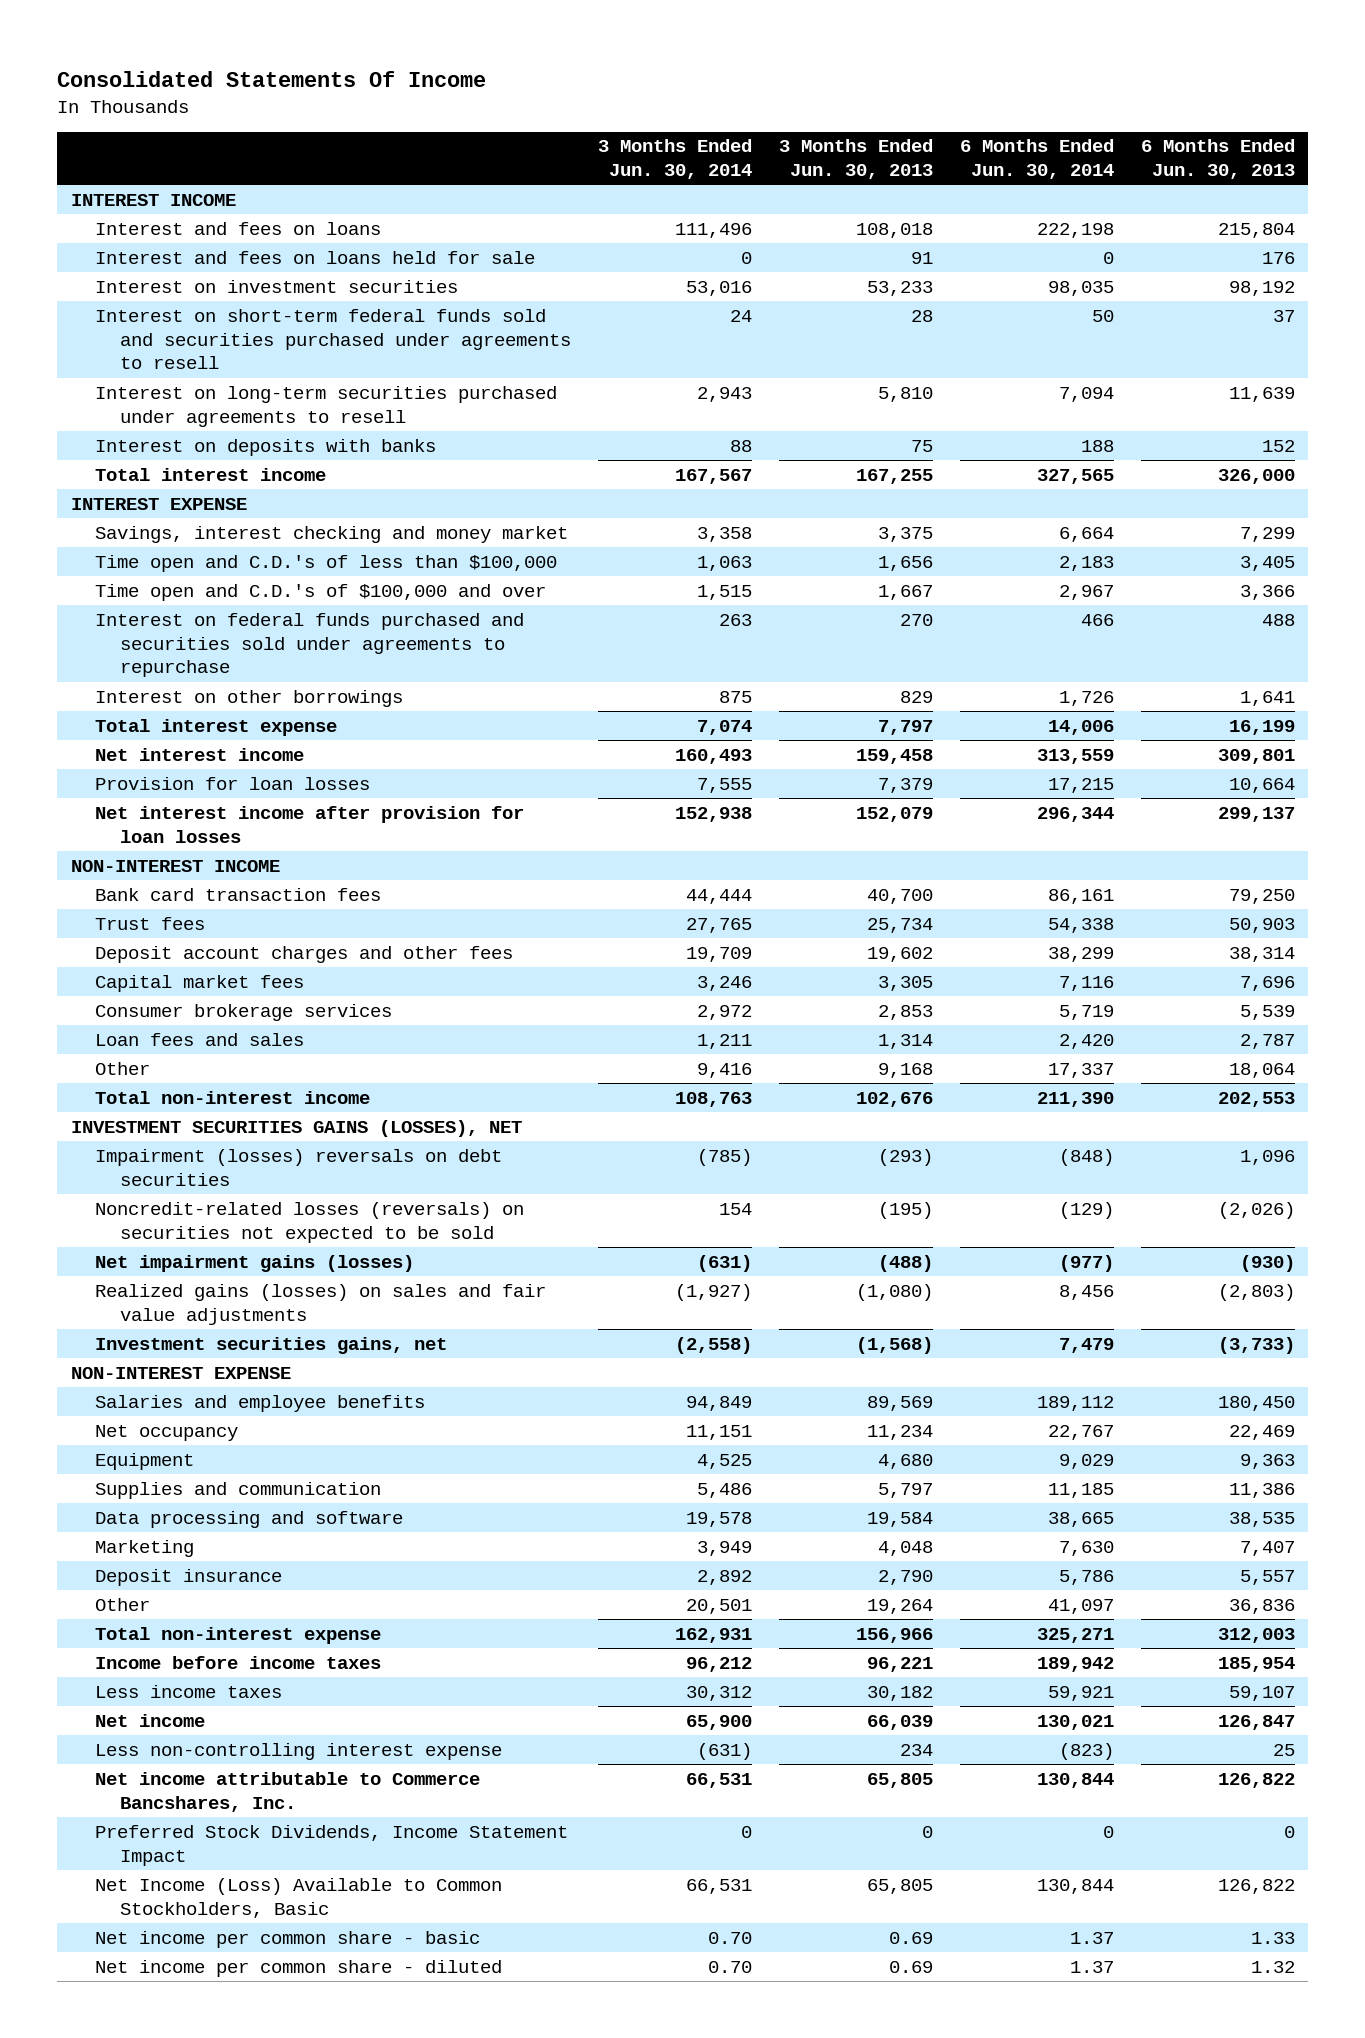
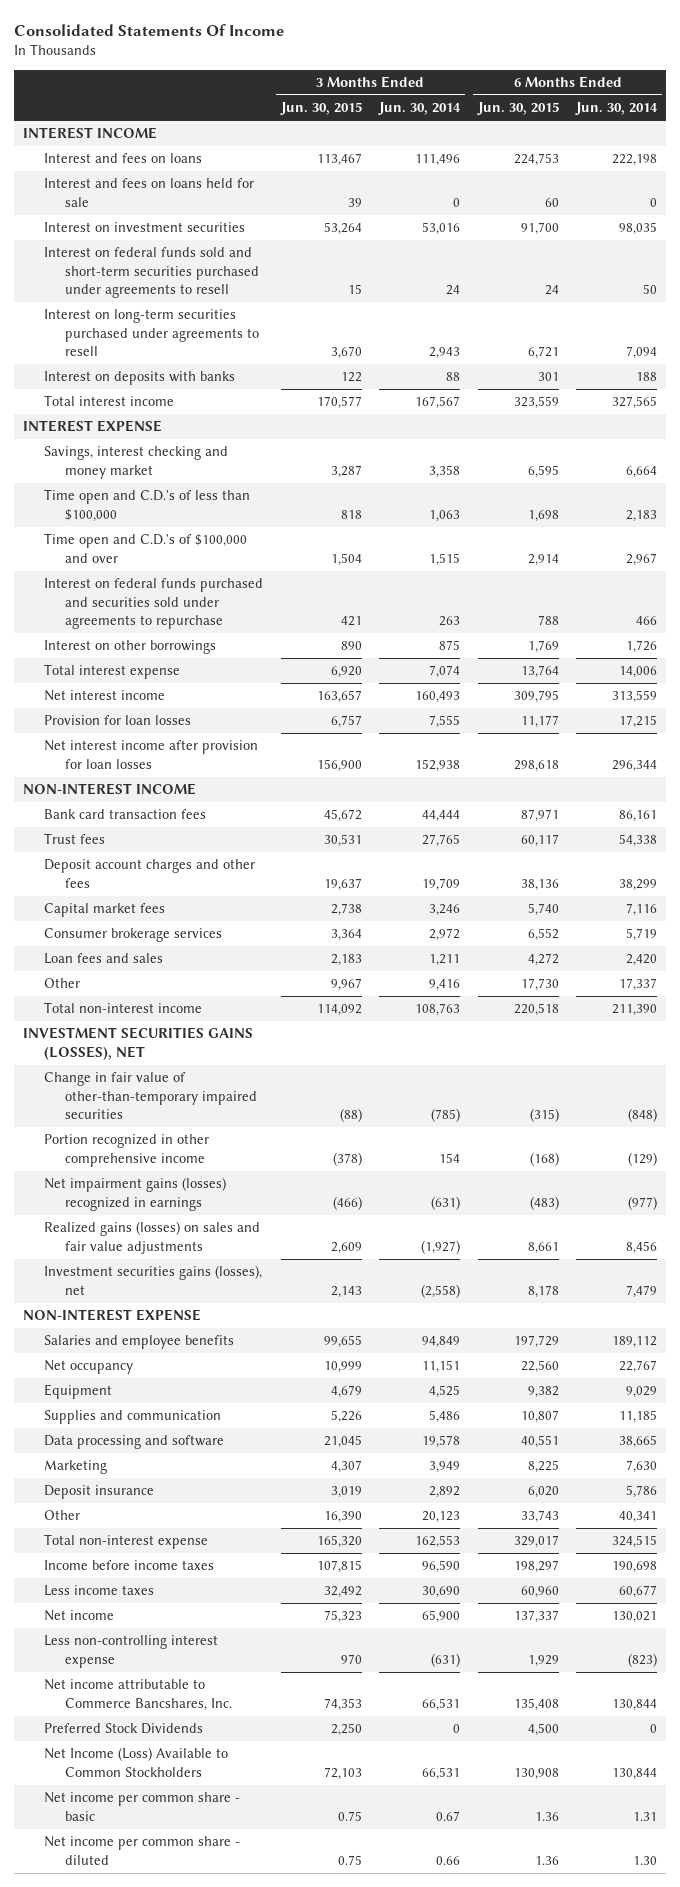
[778,139,933,180] 3 Months Ended Jun. 30, 2013 -> none
[1140,139,1295,180] 6 Months Ended Jun. 30, 2013 -> none
none -> [279,102,362,116] Jun. 30, 2015
none -> [476,102,559,116] Jun. 30, 2015
[95,308,571,370] Interest on short-term federal funds sold and securities purchased under agreements to resell -> [43,247,260,299] Interest on federal funds sold and short-term securities purchased under agreements to resell
[95,1148,503,1186] Impairment (losses) reversals on debt securities -> [43,1072,258,1120] Change in fair value of other-than-temporary impaired securities
[95,1201,525,1243] Noncredit-related losses (reversals) on securities not expected to be sold -> [43,1134,209,1167] Portion recognized in other comprehensive income
[95,1254,415,1272] Net impairment gains (losses) -> [43,1177,226,1211] Net impairment gains (losses) recognized in earnings
[95,1336,448,1354] Investment securities gains, net -> [43,1265,262,1295] Investment securities gains (losses), net
[685,1598,752,1614] 20,501 -> [422,1511,461,1524] 20,123
[1047,1598,1114,1614] 41,097 -> [619,1511,658,1524] 40,341
[674,1627,752,1643] 162,931 -> [415,1535,461,1549] 162,553
[1036,1627,1114,1643] 325,271 -> [612,1535,658,1549] 324,515
[685,1656,752,1672] 96,212 -> [422,1560,461,1574] 96,590
[1036,1656,1114,1672] 189,942 -> [612,1561,658,1574] 190,698
[685,1685,752,1701] 30,312 -> [422,1586,461,1599] 30,690
[1047,1685,1114,1701] 59,921 -> [619,1585,658,1599] 60,677
[95,1824,569,1866] Preferred Stock Dividends, Income Statement Impact -> [43,1723,203,1735] Preferred Stock Dividends
[95,1877,503,1918] Net Income (Loss) Available to Common Stockholders, Basic -> [43,1747,228,1777] Net Income (Loss) Available to Common Stockholders
[707,1931,752,1944] 0.70 -> [436,1810,461,1821] 0.67
[1069,1931,1114,1944] 1.37 -> [633,1811,658,1821] 1.31
[707,1960,752,1973] 0.70 -> [436,1855,461,1865] 0.66
[1069,1960,1114,1973] 1.37 -> [633,1855,658,1865] 1.30

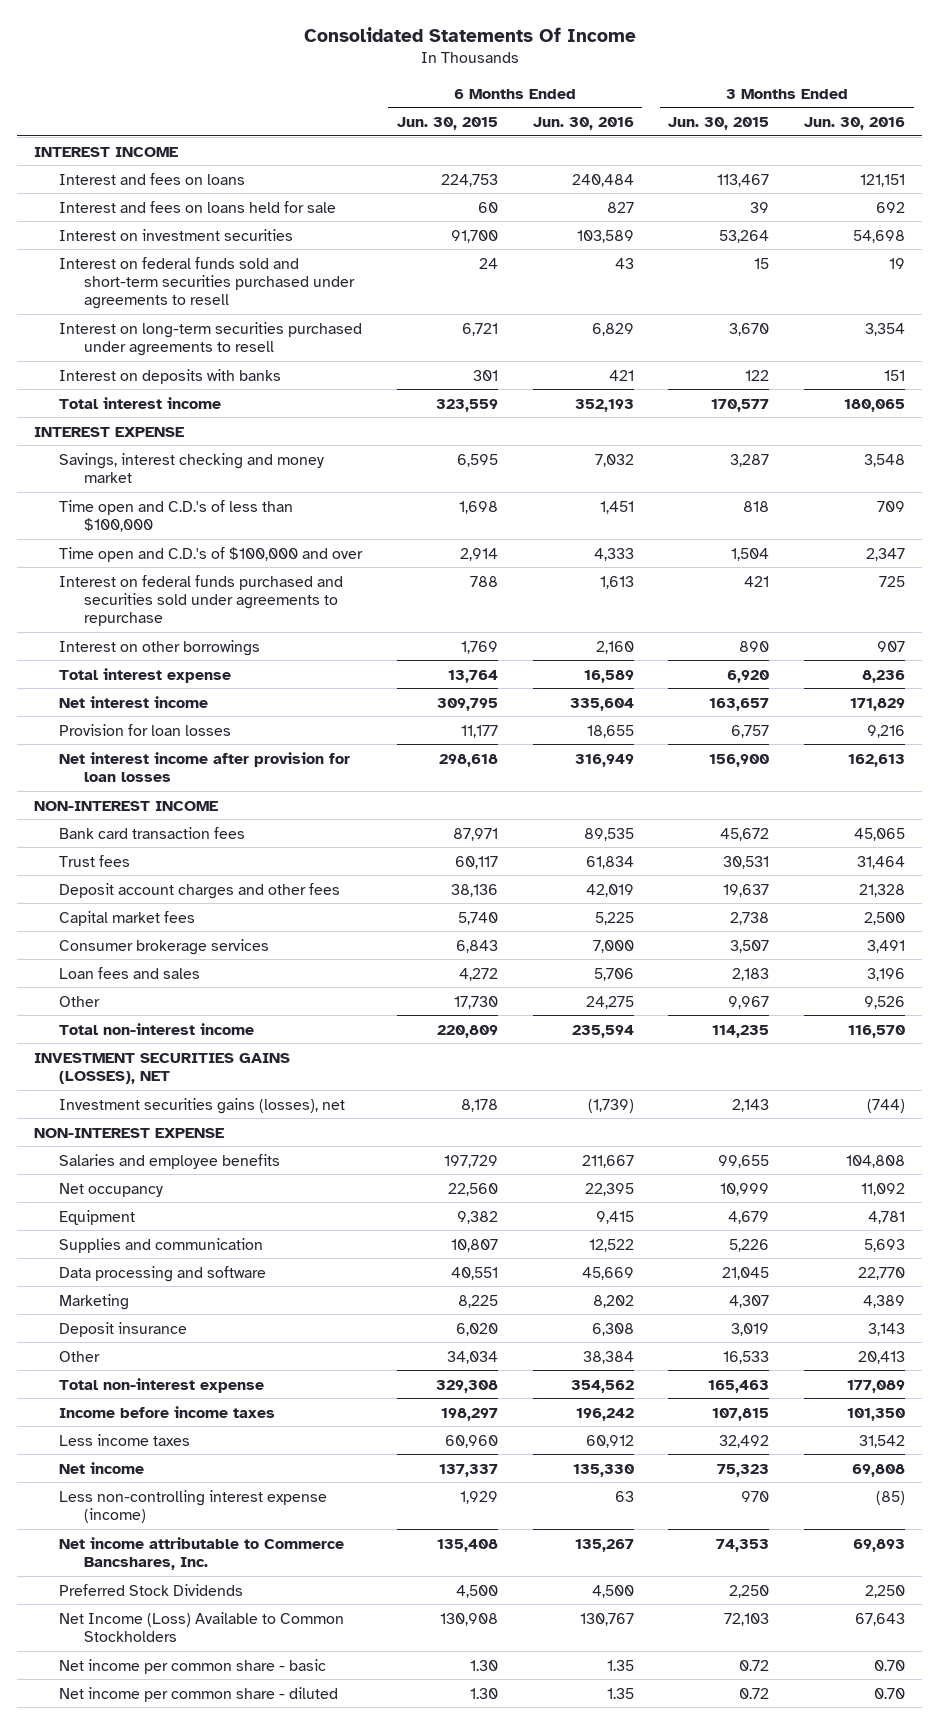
[378,102,462,116] Jun. 30, 2014 -> none
[575,102,659,116] Jun. 30, 2014 -> none
none -> [532,116,634,130] Jun. 30, 2016
none -> [804,116,906,130] Jun. 30, 2016
[330,929,362,942] 3,364 -> [730,939,770,953] 3,507
[527,928,559,942] 6,552 -> [456,939,499,953] 6,843
[316,1004,362,1017] 114,092 -> [712,1024,770,1038] 114,235
[513,1003,559,1017] 220,518 -> [437,1024,499,1038] 220,809
[43,1072,258,1120] Change in fair value of other-than-temporary impaired securities -> none
[43,1134,209,1167] Portion recognized in other comprehensive income -> none
[43,1177,226,1211] Net impairment gains (losses) recognized in earnings -> none
[43,1221,260,1254] Realized gains (losses) on sales and fair value adjustments -> none
[323,1511,362,1524] 16,390 -> [723,1350,770,1364] 16,533
[520,1510,559,1524] 33,743 -> [447,1350,499,1364] 34,034
[316,1535,362,1549] 165,320 -> [708,1379,770,1393] 165,463
[513,1535,559,1549] 329,017 -> [436,1379,499,1393] 329,308
[43,1635,218,1668] Less non-controlling interest expense -> [59,1489,328,1523] Less non-controlling interest expense (income)
[337,1810,362,1821] 0.75 -> [739,1659,770,1671] 0.72
[534,1811,559,1821] 1.36 -> [470,1659,499,1671] 1.30
[337,1854,362,1865] 0.75 -> [739,1687,770,1699] 0.72
[534,1855,559,1865] 1.36 -> [470,1687,499,1699] 1.30

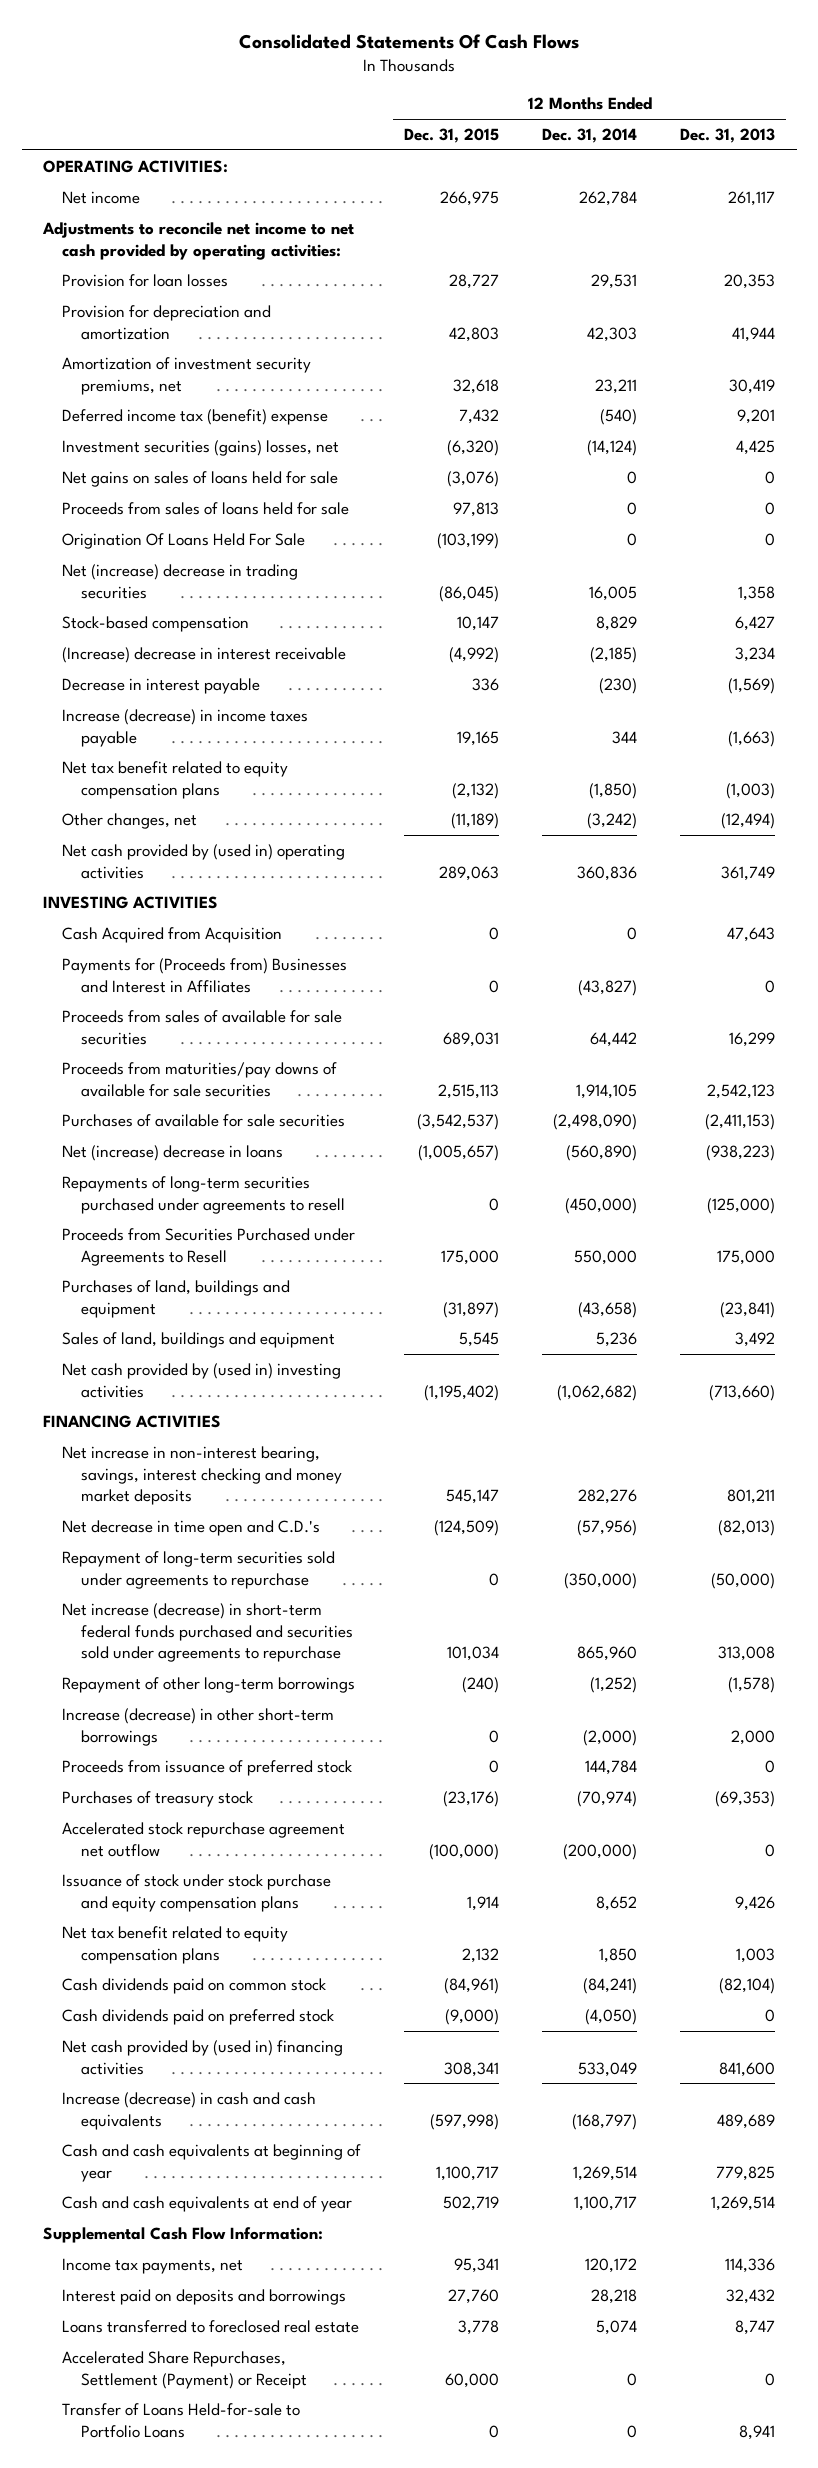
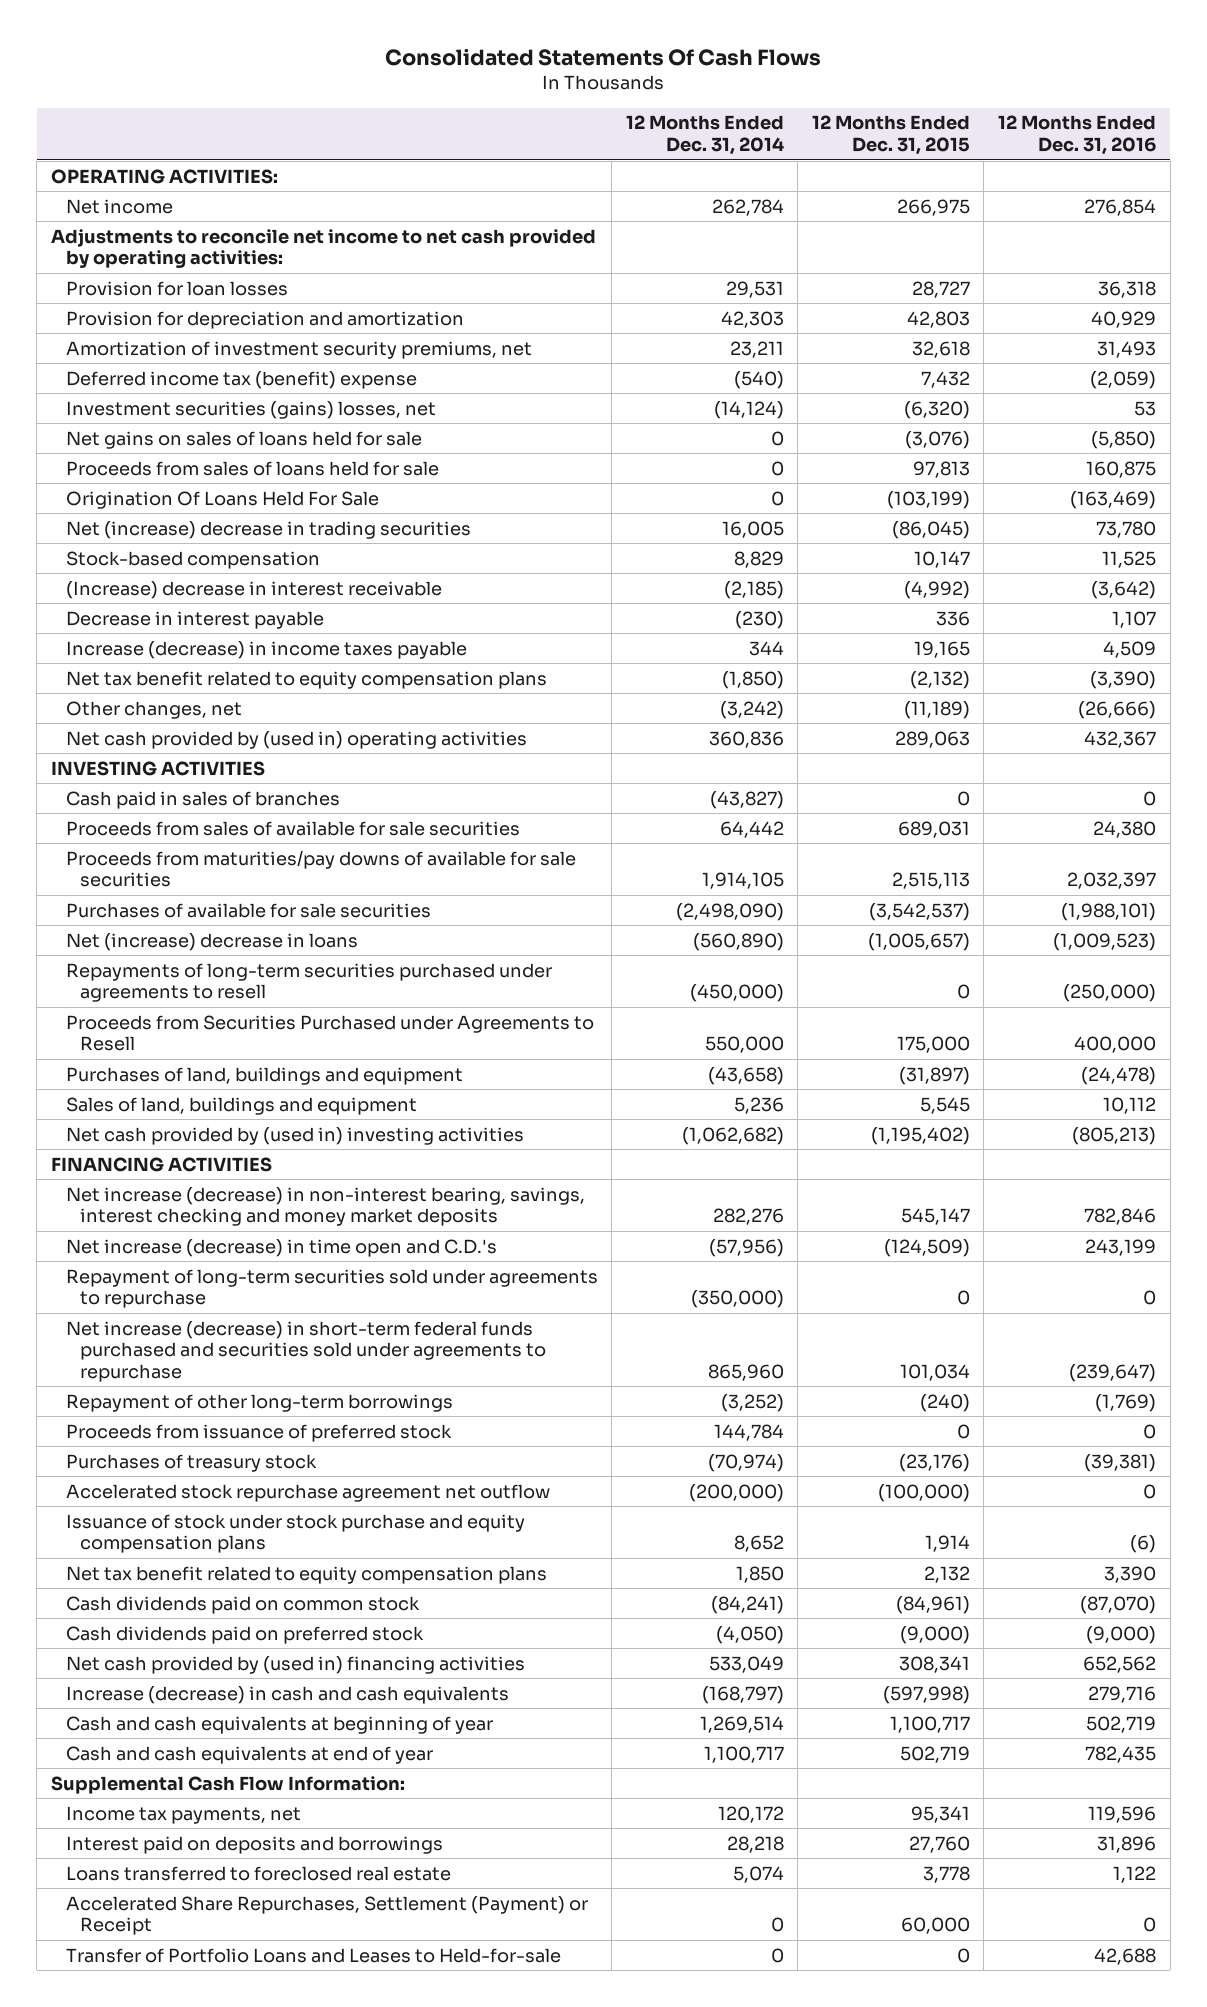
[680,128,776,144] Dec. 31, 2013 -> none
none -> [997,115,1156,155] 12 Months Ended Dec. 31, 2016
[62,927,283,944] Cash Acquired from Acquisition -> none
[62,958,348,993] Payments for (Proceeds from) Businesses and Interest in Affiliates -> [65,790,340,809] Cash paid in sales of branches
[62,1446,343,1506] Net increase in non-interest bearing, savings, interest checking and money market deposits -> [65,1186,585,1227] Net increase (decrease) in non-interest bearing, savings, interest checking and money market deposits
[62,1520,321,1537] Net decrease in time open and C.D.'s -> [65,1238,497,1257] Net increase (decrease) in time open and C.D.'s
[62,1708,335,1746] Increase (decrease) in other short-term borrowings -> none
[590,1677,638,1694] (1,252) -> [720,1393,784,1412] (3,252)
[62,2403,301,2438] Transfer of Loans Held-for-sale to Portfolio Loans -> [65,1947,561,1963] Transfer of Portfolio Loans and Leases to Held-for-sale

